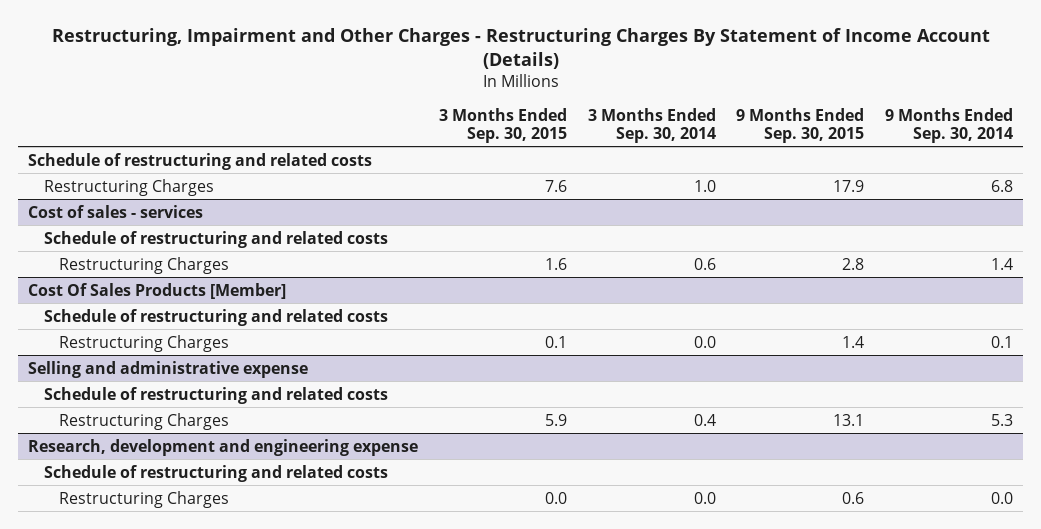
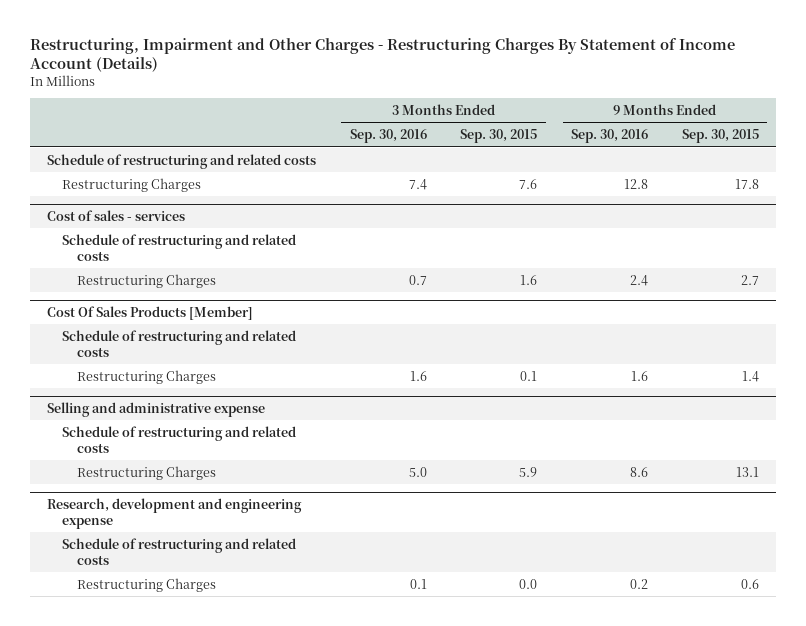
[587,107,716,143] 3 Months Ended Sep. 30, 2014 -> none
[884,107,1013,143] 9 Months Ended Sep. 30, 2014 -> none
none -> [349,129,427,144] Sep. 30, 2016
none -> [571,129,649,144] Sep. 30, 2016
[833,179,865,192] 17.9 -> [734,178,759,189] 17.8
[842,257,865,270] 2.8 -> [740,274,759,285] 2.7

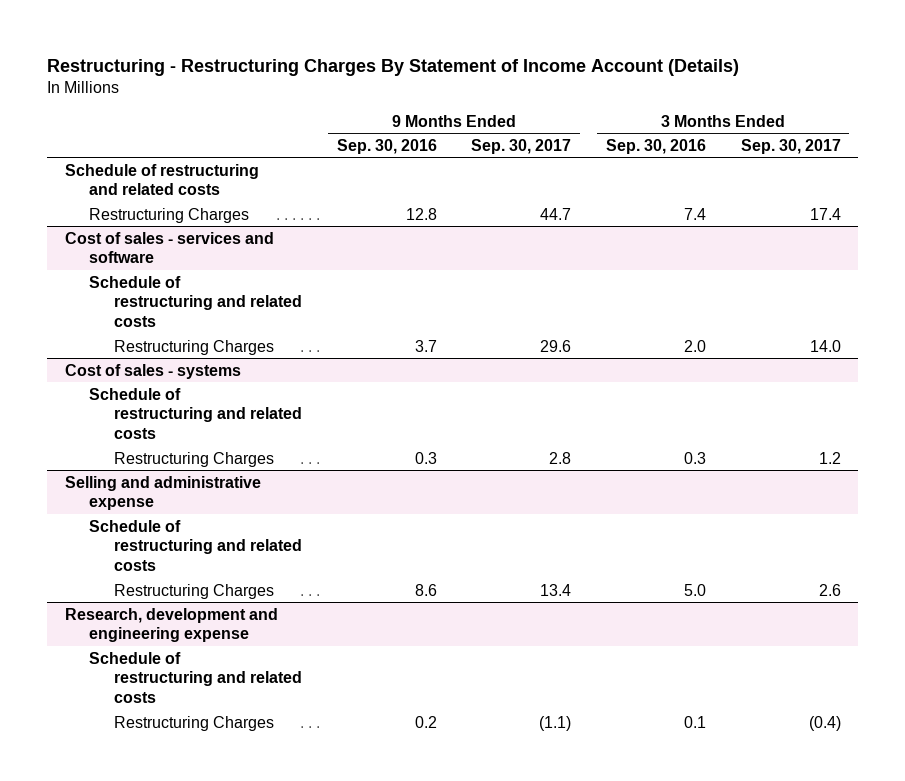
[30,37,736,72] Restructuring, Impairment and Other Charges - Restructuring Charges By Statement of Income Account (Details) -> [47,58,740,76] Restructuring - Restructuring Charges By Statement of Income Account (Details)
[460,129,538,144] Sep. 30, 2015 -> none
[681,129,759,144] Sep. 30, 2015 -> none
none -> [471,138,572,154] Sep. 30, 2017
none -> [740,138,841,154] Sep. 30, 2017
[46,209,185,221] Cost of sales - services -> [64,231,274,264] Cost of sales - services and software
[408,274,427,285] 0.7 -> [684,339,707,352] 2.0
[630,274,649,286] 2.4 -> [414,339,437,352] 3.7
[46,305,253,320] Cost Of Sales Products [Member] -> [64,363,241,379] Cost of sales - systems
[409,370,427,381] 1.6 -> [684,451,707,464] 0.3
[631,370,649,381] 1.6 -> [414,451,437,464] 0.3

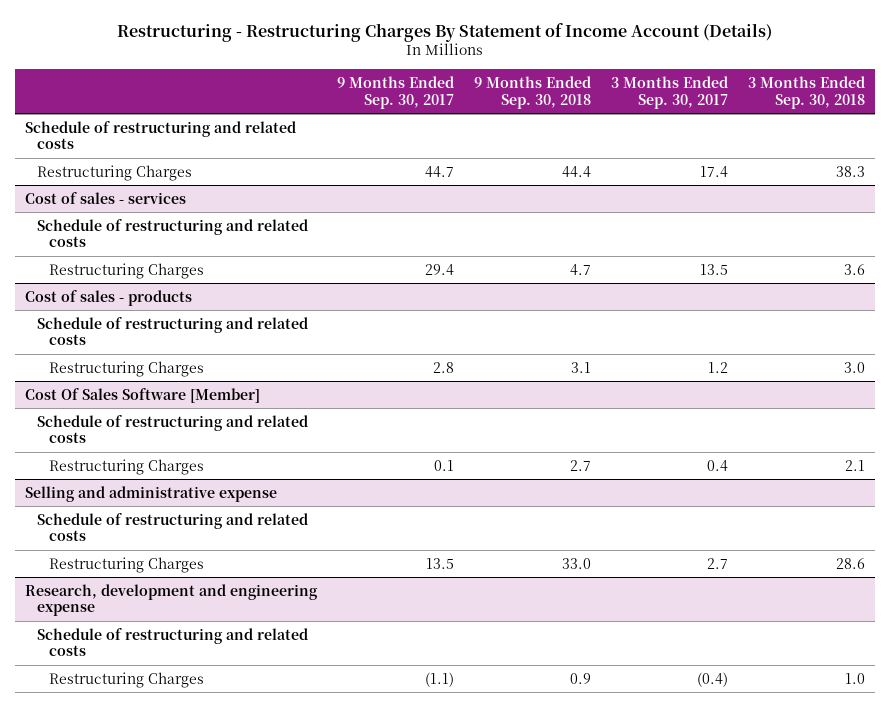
[336,138,437,154] Sep. 30, 2016 -> none
[606,138,707,154] Sep. 30, 2016 -> none
none -> [473,76,591,109] 9 Months Ended Sep. 30, 2018
none -> [747,76,865,109] 3 Months Ended Sep. 30, 2018
[64,231,274,264] Cost of sales - services and software -> [25,191,187,204] Cost of sales - services
[540,339,572,352] 29.6 -> [425,263,455,275] 29.4
[809,339,841,352] 14.0 -> [699,263,728,275] 13.5
[64,363,241,379] Cost of sales - systems -> [25,289,193,306] Cost of sales - products
none -> [25,387,261,403] Cost Of Sales Software [Member]
none -> [37,414,309,444] Schedule of restructuring and related costs
none -> [49,458,205,475] Restructuring Charges
[540,583,572,596] 13.4 -> [426,557,455,569] 13.5
[818,583,841,596] 2.6 -> [706,557,728,569] 2.7

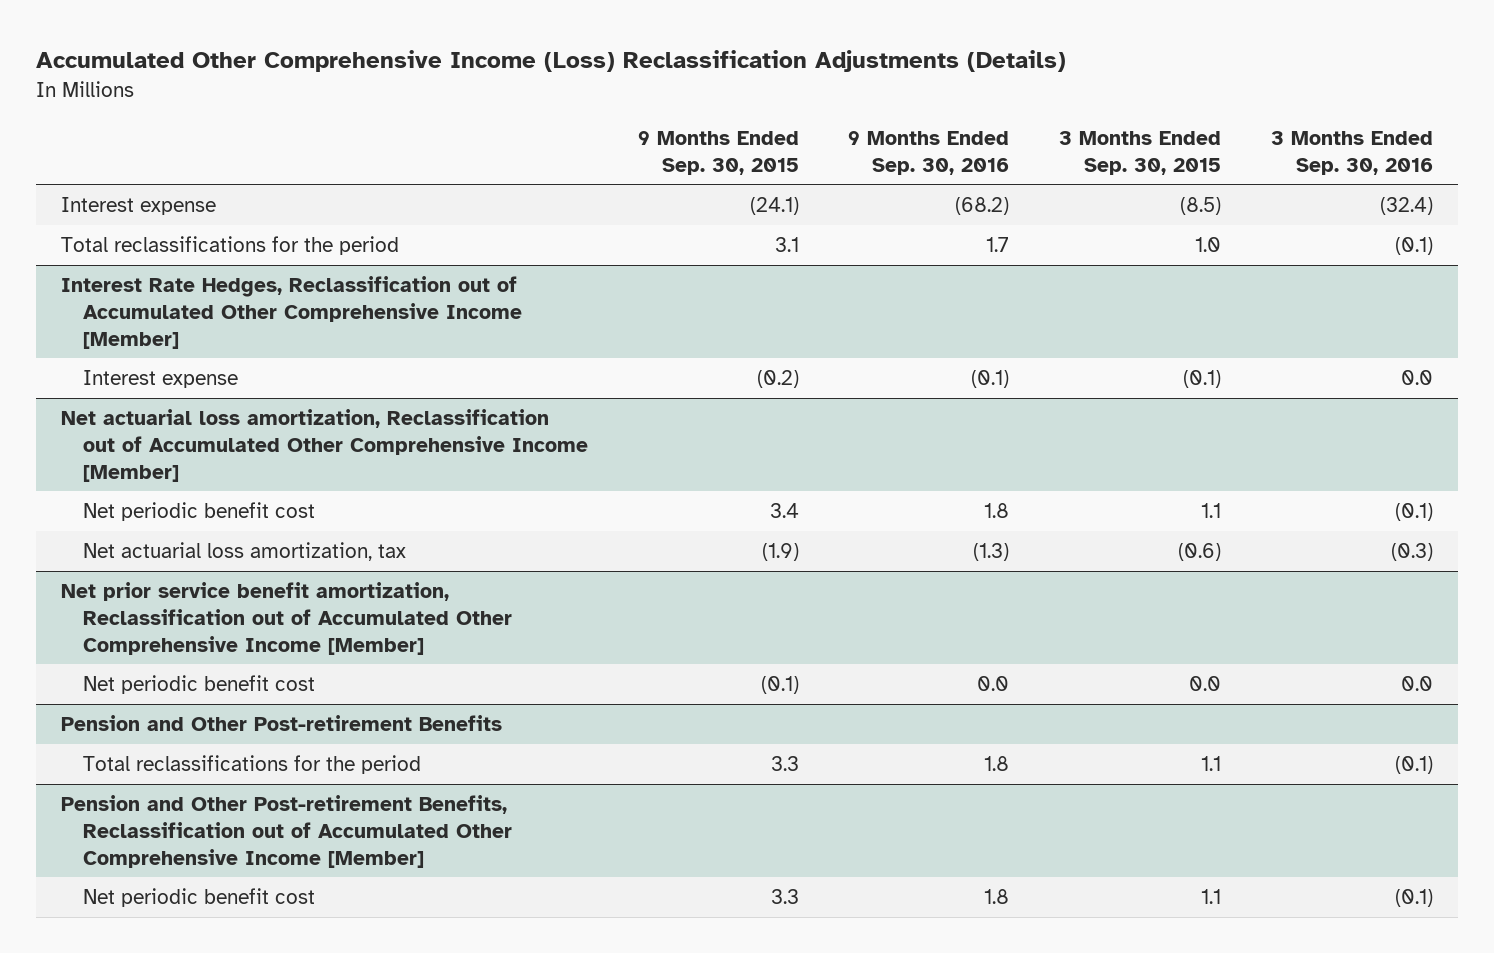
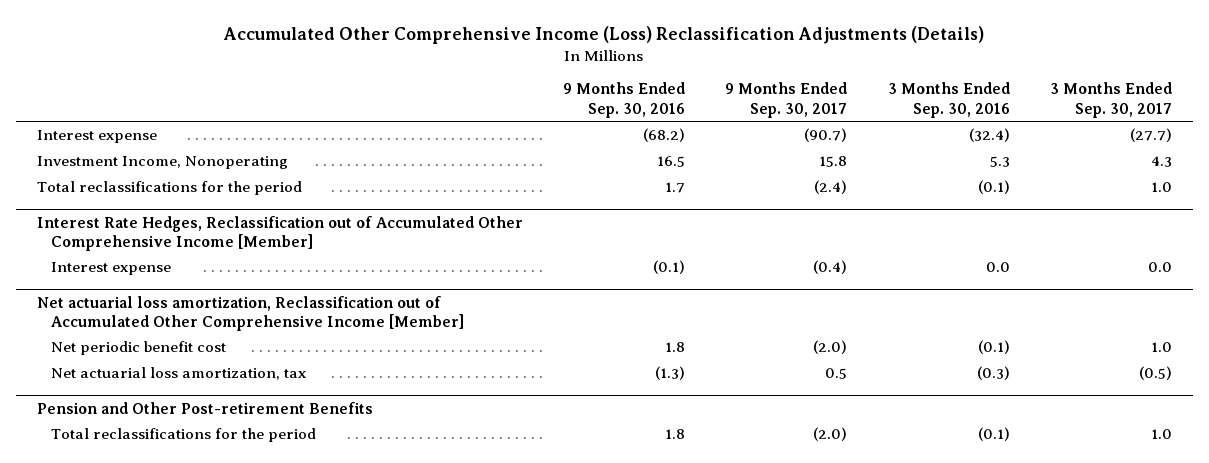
[637,130,799,175] 9 Months Ended Sep. 30, 2015 -> none
[1059,130,1222,175] 3 Months Ended Sep. 30, 2015 -> none
none -> [725,82,848,118] 9 Months Ended Sep. 30, 2017
none -> [1050,82,1173,118] 3 Months Ended Sep. 30, 2017
none -> [36,156,288,170] Investment Income, Nonoperating
[60,581,512,655] Net prior service benefit amortization, Reclassification out of Accumulated Other Comprehensive Income [Member] -> none
[82,674,315,694] Net periodic benefit cost -> none
[60,794,512,868] Pension and Other Post-retirement Benefits, Reclassification out of Accumulated Other Comprehensive Income [Member] -> none
[82,887,315,907] Net periodic benefit cost -> none

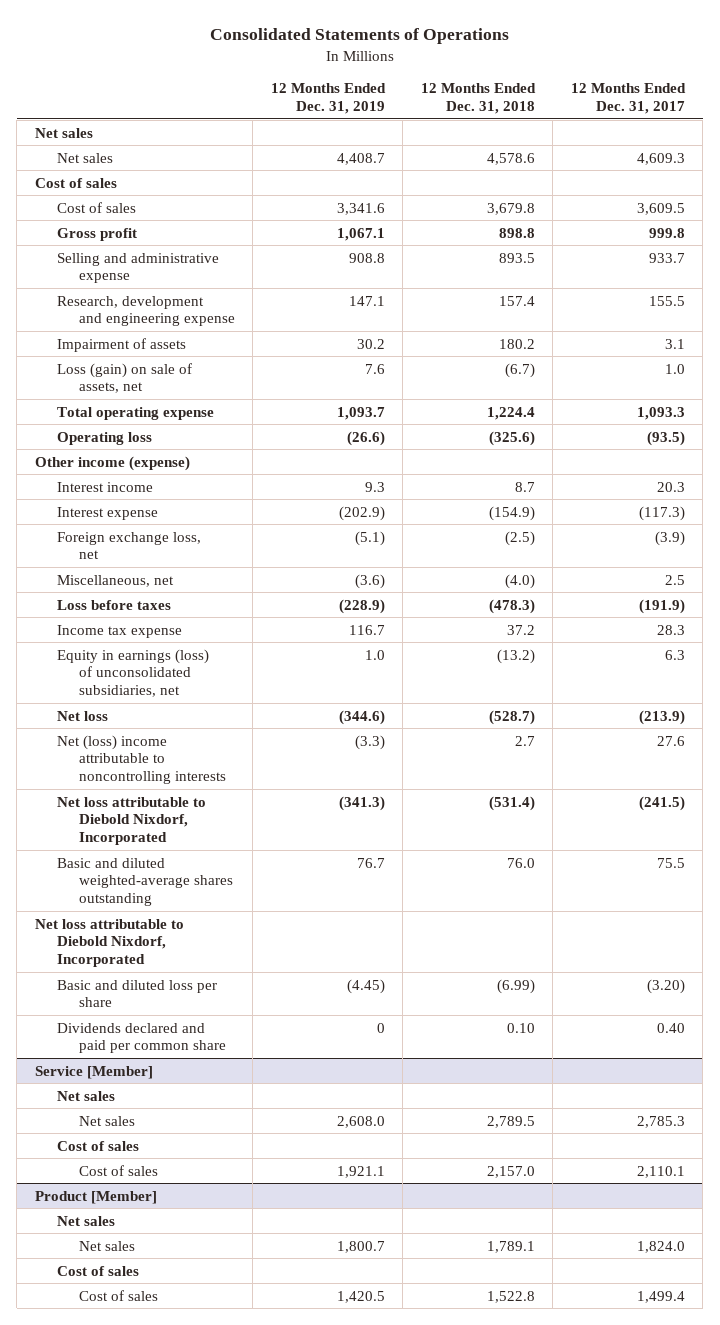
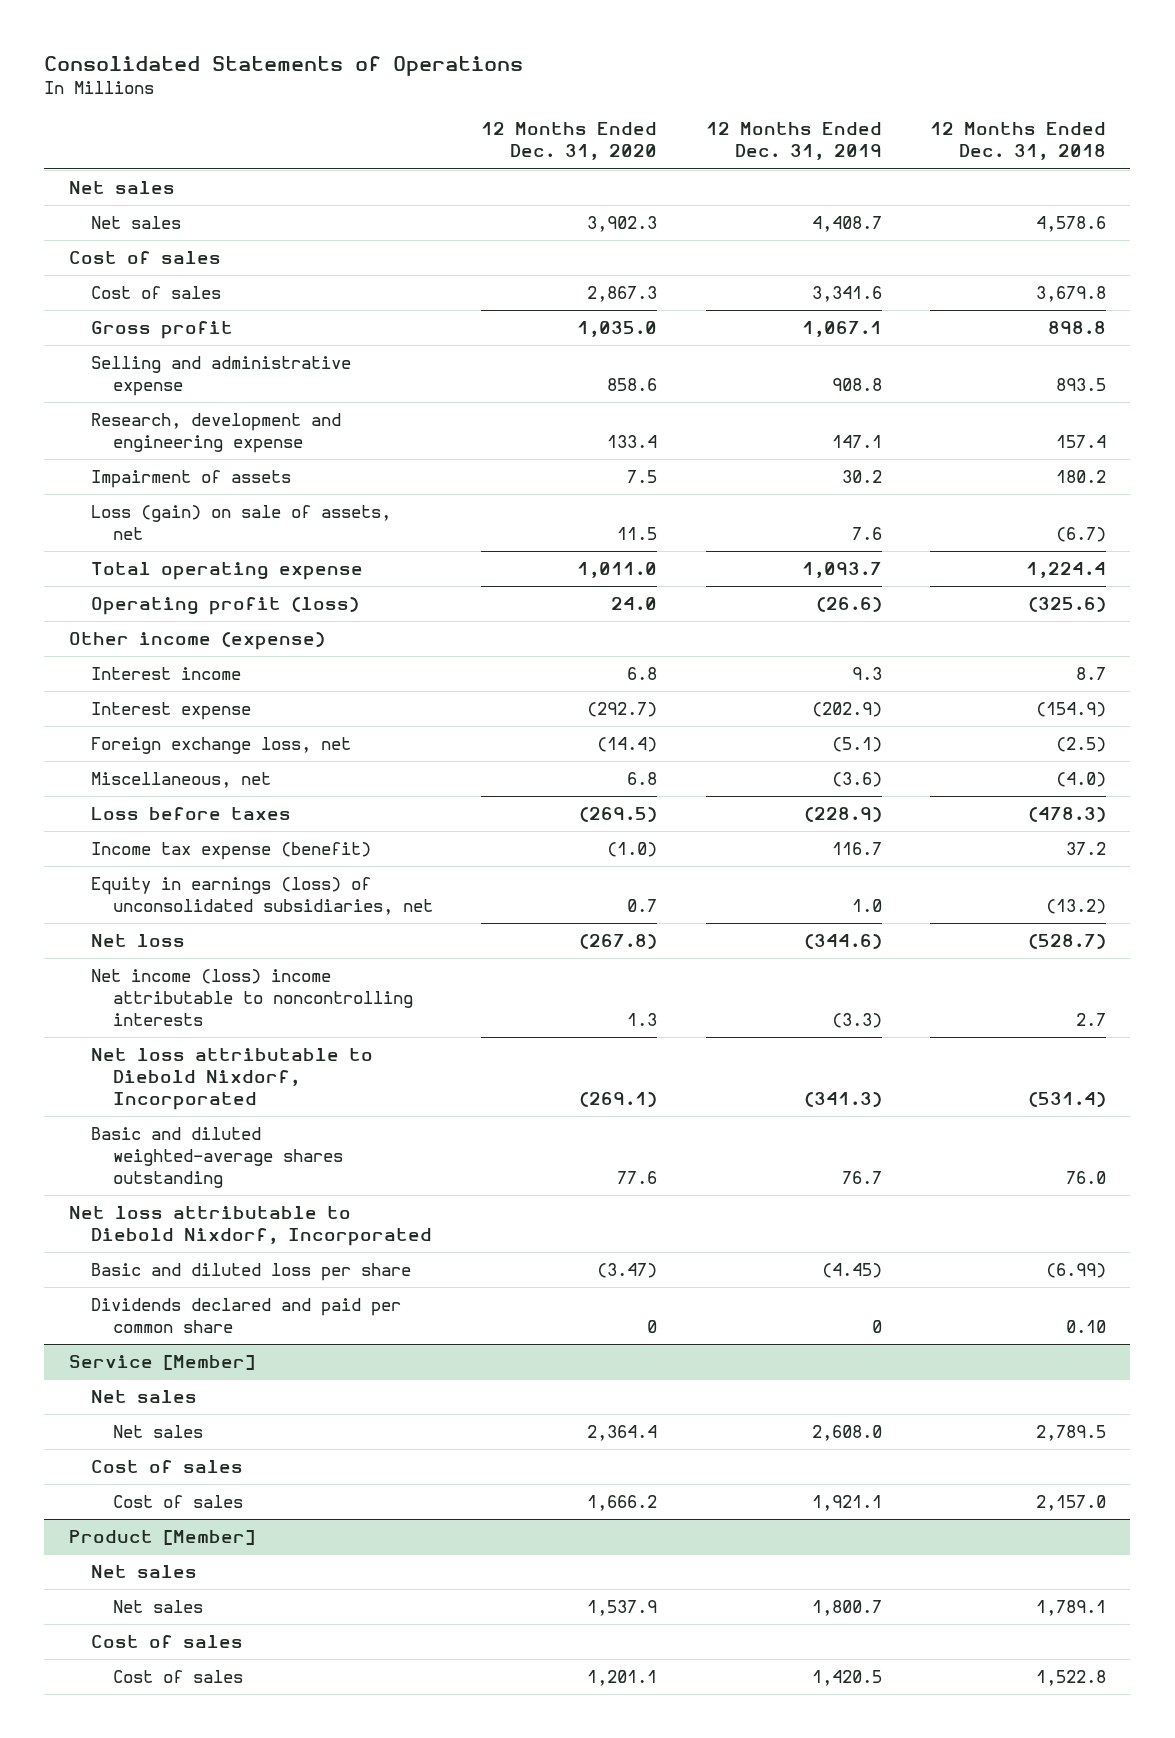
[570,83,686,114] 12 Months Ended Dec. 31, 2017 -> none
none -> [481,122,658,161] 12 Months Ended Dec. 31, 2020
[56,431,152,445] Operating loss -> [90,597,359,616] Operating profit (loss)
[56,624,182,638] Income tax expense -> [90,842,371,861] Income tax expense (benefit)
[56,734,226,784] Net (loss) income attributable to noncontrolling interests -> [90,969,413,1026] Net income (loss) income attributable to noncontrolling interests

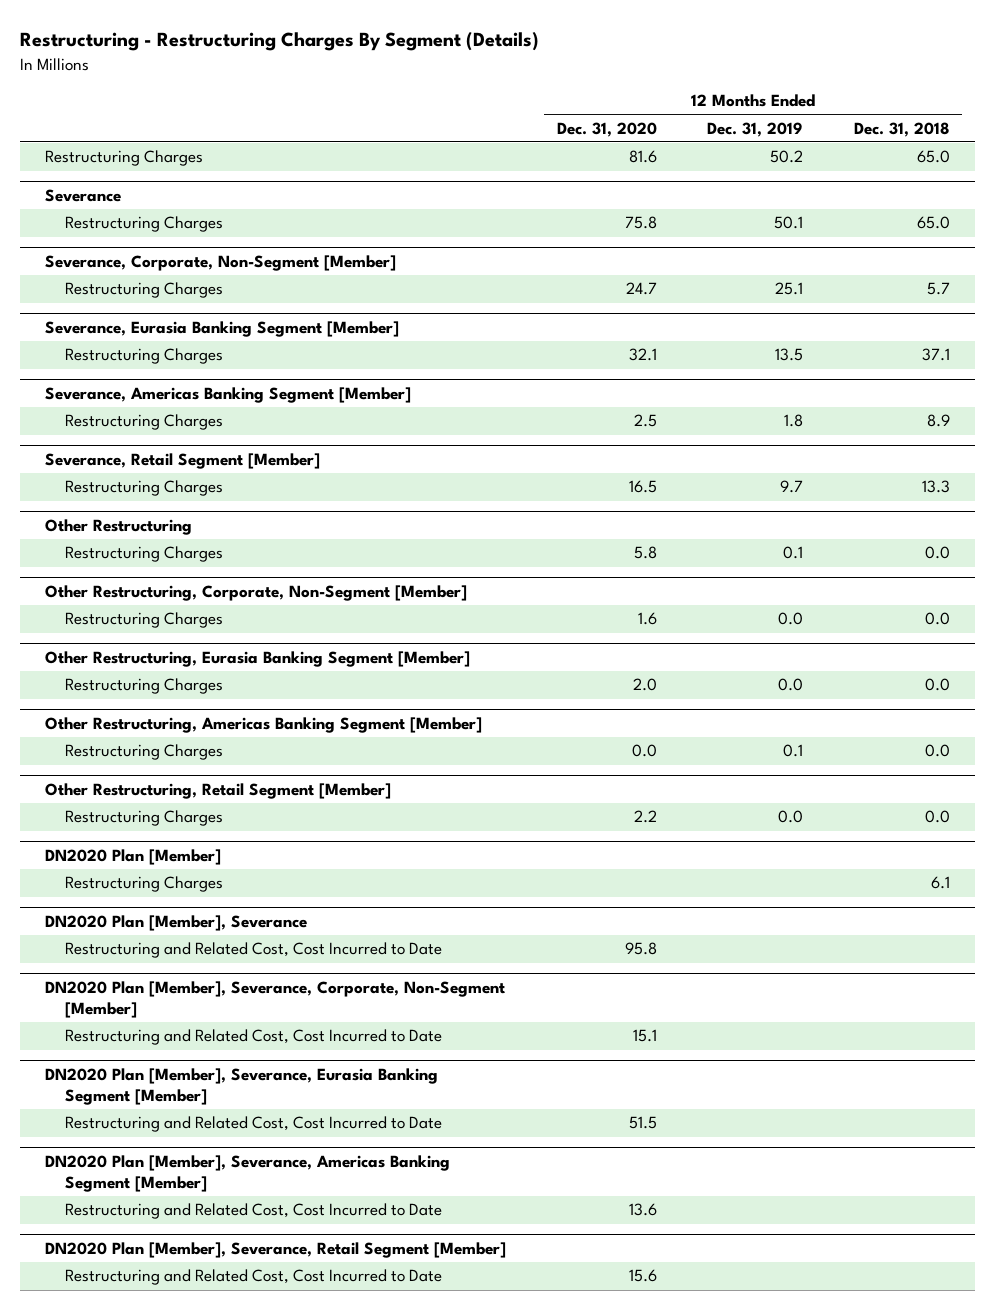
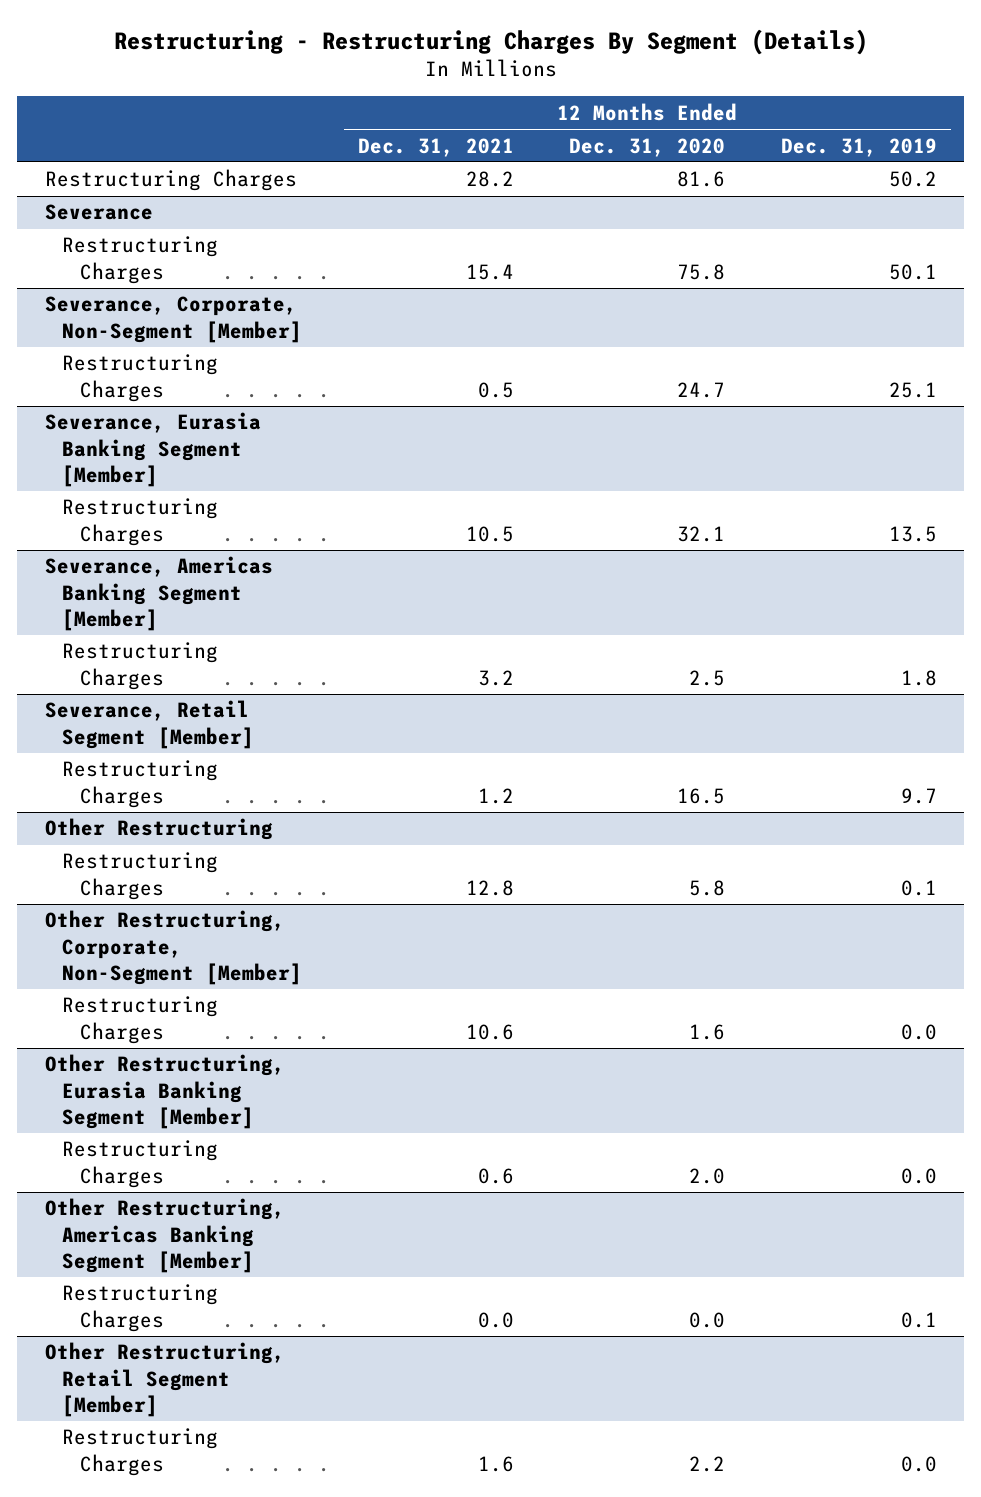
[853,121,950,137] Dec. 31, 2018 -> none
none -> [357,137,514,157] Dec. 31, 2021
[44,848,221,865] DN2020 Plan [Member] -> none
[65,876,224,893] Restructuring Charges -> none
[44,914,307,931] DN2020 Plan [Member], Severance -> none
[65,942,443,959] Restructuring and Related Cost, Cost Incurred to Date -> none
[44,980,505,1019] DN2020 Plan [Member], Severance, Corporate, Non-Segment [Member] -> none
[65,1029,443,1046] Restructuring and Related Cost, Cost Incurred to Date -> none
[44,1067,438,1106] DN2020 Plan [Member], Severance, Eurasia Banking Segment [Member] -> none
[65,1116,443,1133] Restructuring and Related Cost, Cost Incurred to Date -> none
[44,1154,450,1193] DN2020 Plan [Member], Severance, Americas Banking Segment [Member] -> none
[65,1203,443,1220] Restructuring and Related Cost, Cost Incurred to Date -> none
[44,1241,506,1258] DN2020 Plan [Member], Severance, Retail Segment [Member] -> none
[65,1269,443,1286] Restructuring and Related Cost, Cost Incurred to Date -> none

